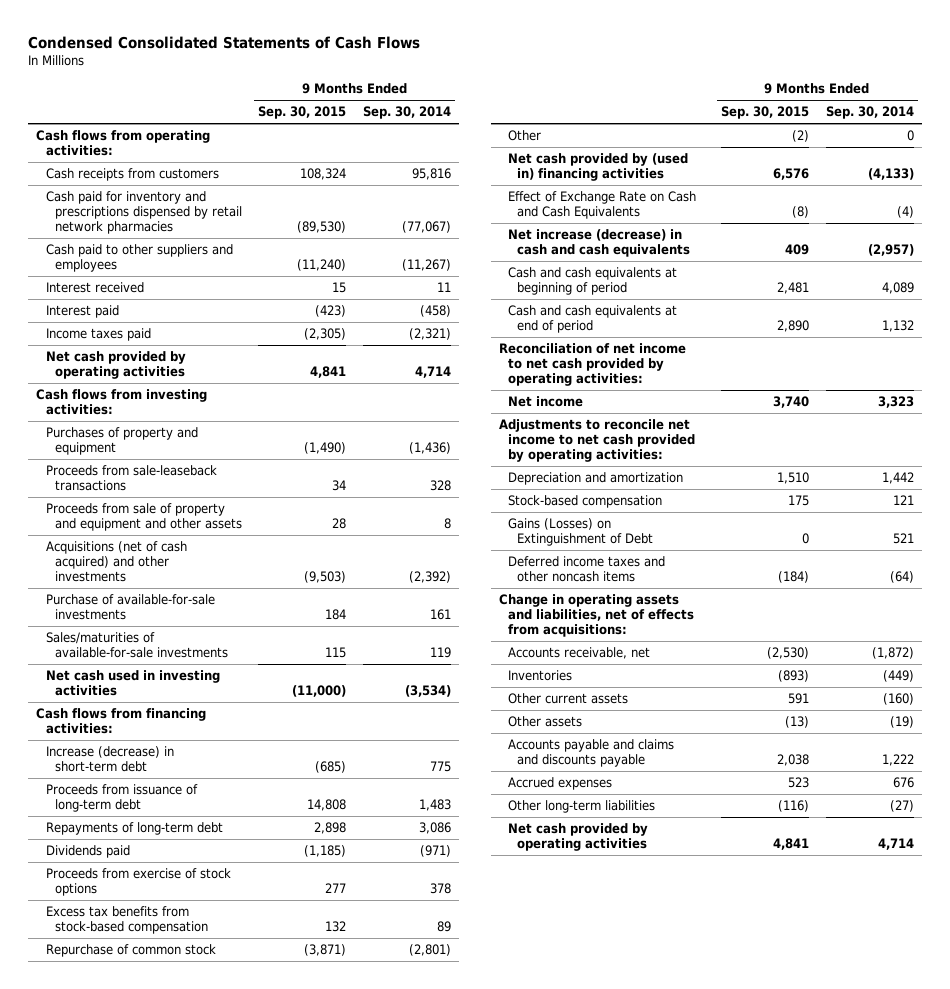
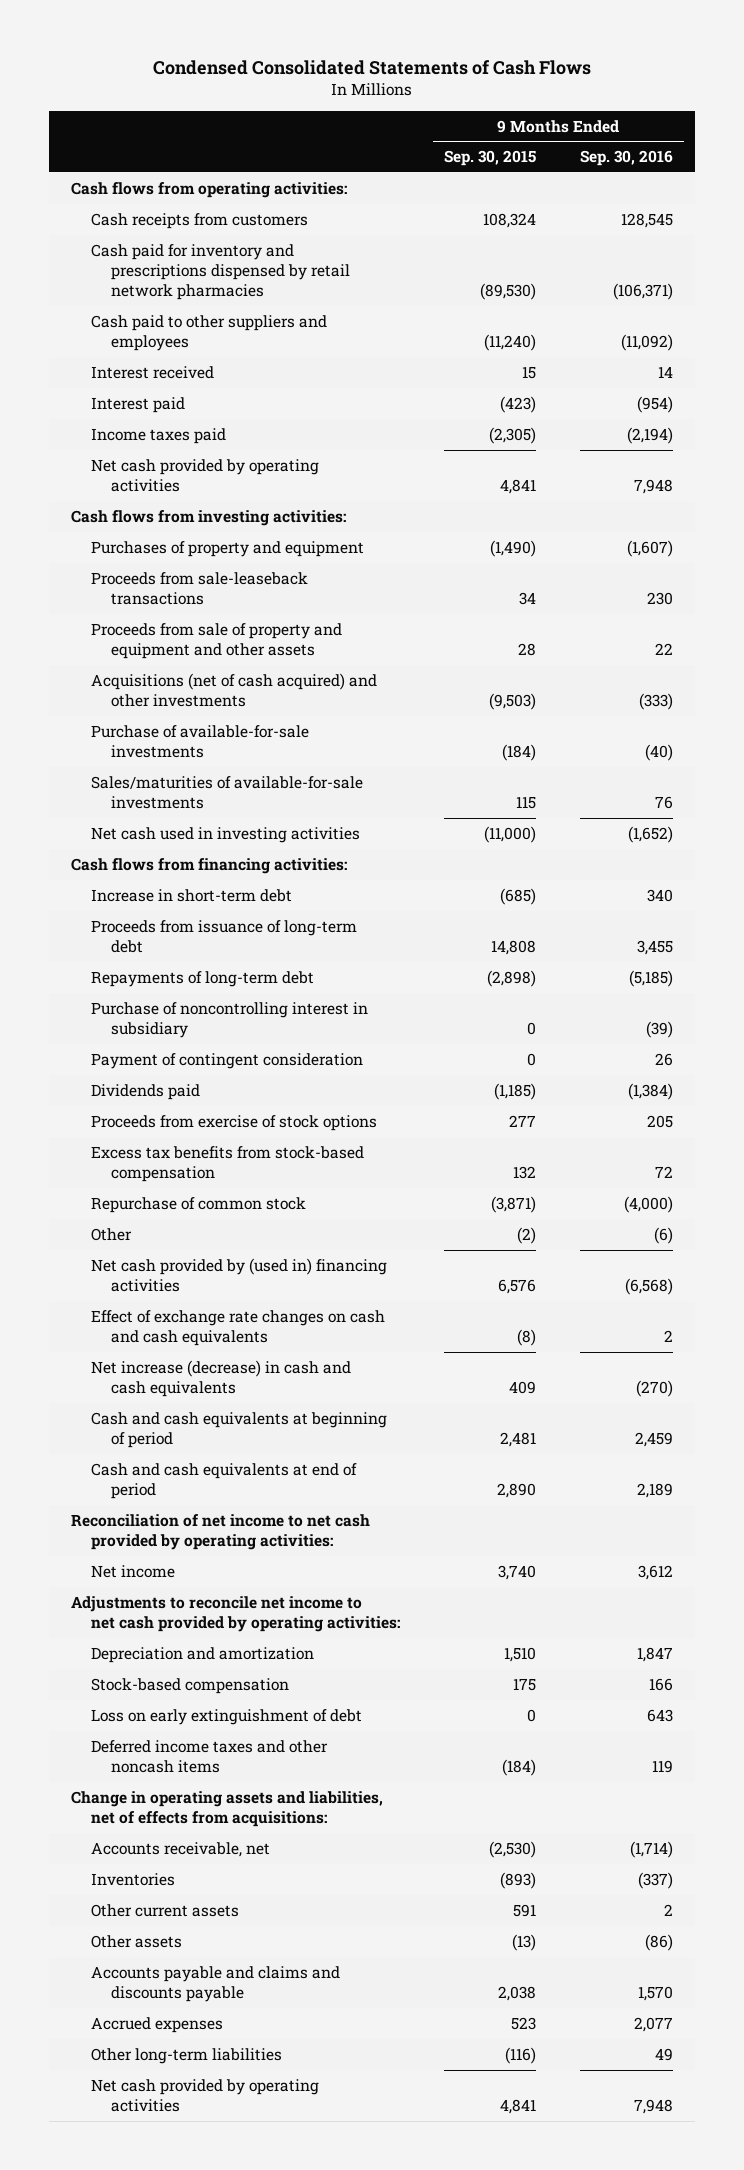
[362,106,451,120] Sep. 30, 2014 -> none
none -> [579,150,673,167] Sep. 30, 2016
[325,608,347,620] 184 -> [501,744,536,762] (184)
[45,746,174,772] Increase (decrease) in short-term debt -> [90,888,292,902] Increase in short-term debt
[314,822,347,835] 2,898 -> [486,969,536,987] (2,898)
none -> [90,1001,368,1039] Purchase of noncontrolling interest in subsidiary
none -> [90,1052,363,1069] Payment of contingent consideration
[508,191,697,219] Effect of Exchange Rate on Cash and Cash Equivalents -> [90,1309,385,1347] Effect of exchange rate changes on cash and cash equivalents
[508,518,654,546] Gains (Losses) on Extinguishment of Debt -> [90,1708,362,1725] Loss on early extinguishment of debt

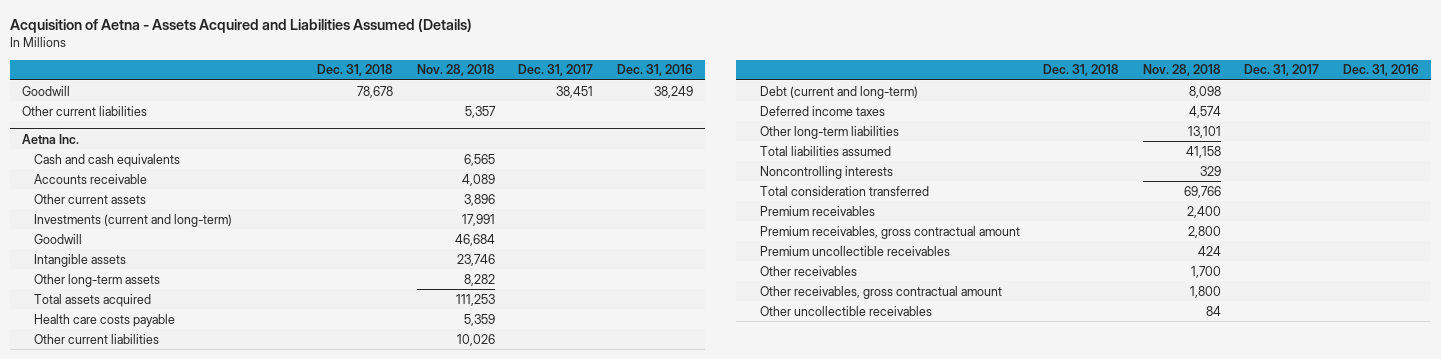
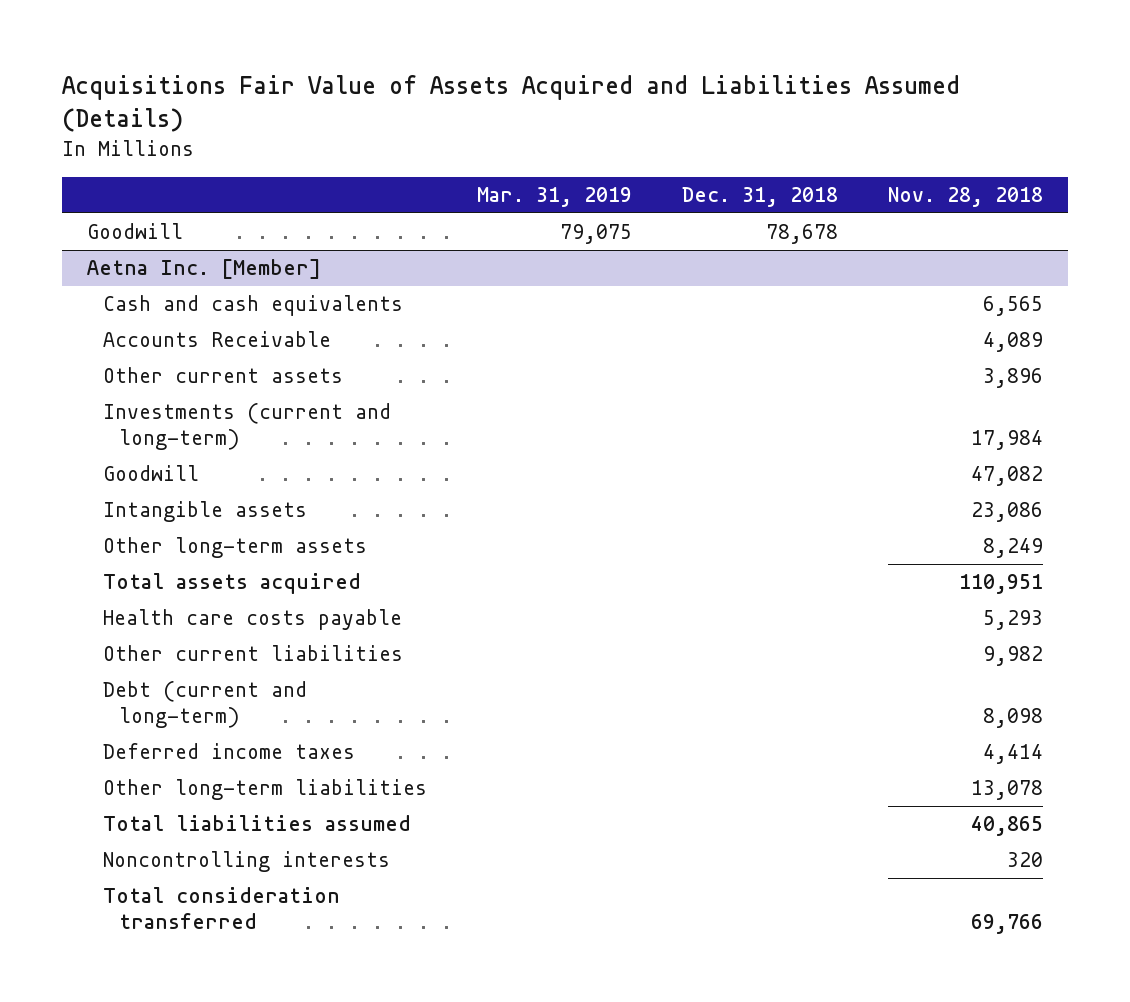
[10,17,473,33] Acquisition of Aetna - Assets Acquired and Liabilities Assumed (Details) -> [61,75,960,133] Acquisitions Fair Value of Assets Acquired and Liabilities Assumed (Details)
[518,64,594,77] Dec. 31, 2017 -> none
[616,64,693,77] Dec. 31, 2016 -> none
none -> [476,186,632,207] Mar. 31, 2019
[21,105,147,116] Other current liabilities -> none
[21,133,79,144] Aetna Inc. -> [86,259,321,280] Aetna Inc. [Member]
[33,173,147,184] Accounts receivable -> [102,331,331,348] Accounts Receivable
[461,213,495,226] 17,991 -> [970,430,1043,451] 17,984
[454,233,495,246] 46,684 -> [970,466,1043,487] 47,082
[456,253,495,266] 23,746 -> [970,502,1043,523] 23,086
[463,273,495,286] 8,282 -> [982,538,1043,559] 8,249
[455,293,495,306] 111,253 -> [958,574,1043,595] 110,951
[463,313,495,326] 5,359 -> [982,610,1043,631] 5,293
[456,333,495,346] 10,026 -> [982,646,1043,667] 9,982
[1188,105,1221,118] 4,574 -> [982,744,1043,765] 4,414
[1187,125,1221,138] 13,101 -> [970,780,1043,801] 13,078
[1185,145,1221,158] 41,158 -> [970,816,1043,837] 40,865
[1199,165,1221,176] 329 -> [1006,852,1043,868] 320
[759,205,875,216] Premium receivables -> none
[759,225,1020,239] Premium receivables, gross contractual amount -> none
[759,245,950,256] Premium uncollectible receivables -> none
[759,265,857,276] Other receivables -> none
[759,285,1002,299] Other receivables, gross contractual amount -> none
[759,305,932,316] Other uncollectible receivables -> none

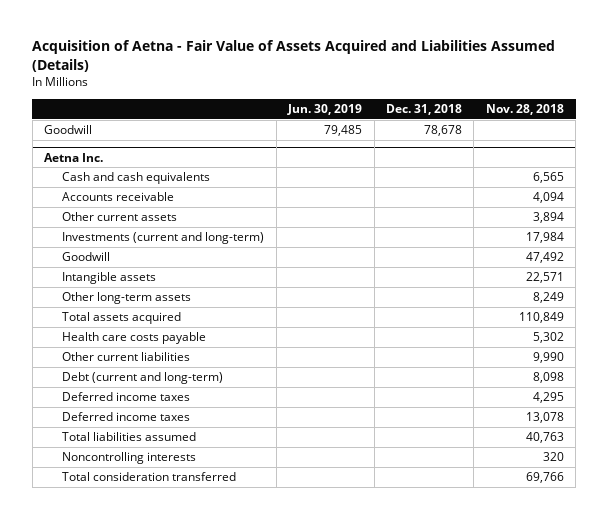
[61,75,960,133] Acquisitions Fair Value of Assets Acquired and Liabilities Assumed (Details) -> [32,40,556,73] Acquisition of Aetna - Fair Value of Assets Acquired and Liabilities Assumed (Details)
[476,186,632,207] Mar. 31, 2019 -> none
none -> [287,104,363,116] Jun. 30, 2019
[86,259,321,280] Aetna Inc. [Member] -> [44,152,104,162] Aetna Inc.
[102,331,331,348] Accounts Receivable -> [62,192,175,202] Accounts receivable
[982,332,1043,353] 4,089 -> [532,192,564,204] 4,094
[982,368,1043,389] 3,896 -> [532,212,564,224] 3,894
[970,466,1043,487] 47,082 -> [525,252,564,264] 47,492
[970,502,1043,523] 23,086 -> [525,272,564,284] 22,571
[958,574,1043,595] 110,951 -> [518,312,564,324] 110,849
[982,610,1043,631] 5,293 -> [532,332,564,344] 5,302
[982,646,1043,667] 9,982 -> [532,352,564,364] 9,990
[982,744,1043,765] 4,414 -> [532,392,564,404] 4,295
[102,779,427,801] Other long-term liabilities -> [62,412,191,422] Deferred income taxes
[970,816,1043,837] 40,865 -> [525,432,564,444] 40,763

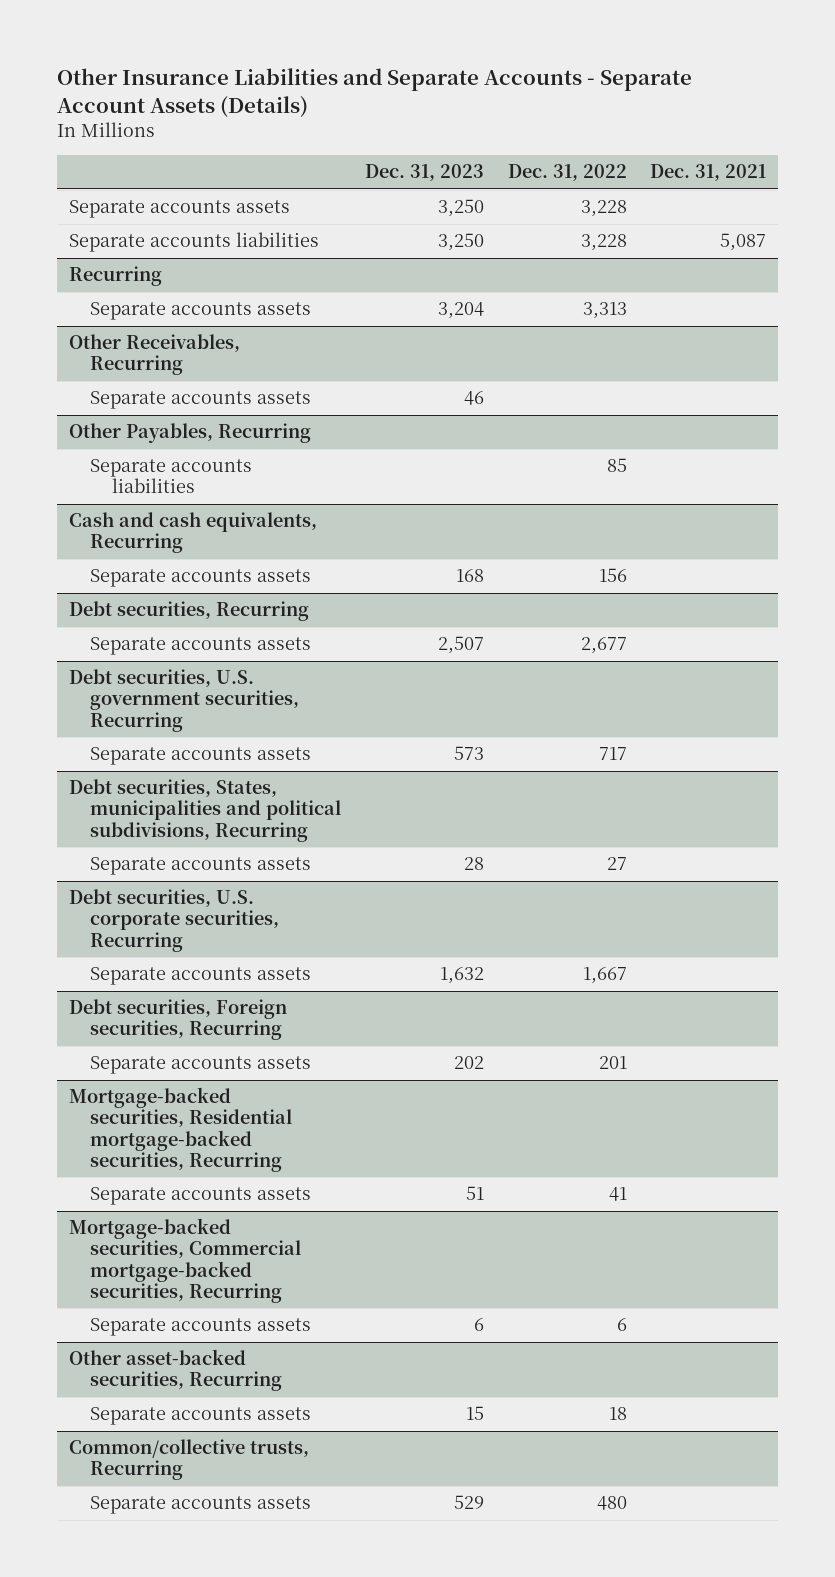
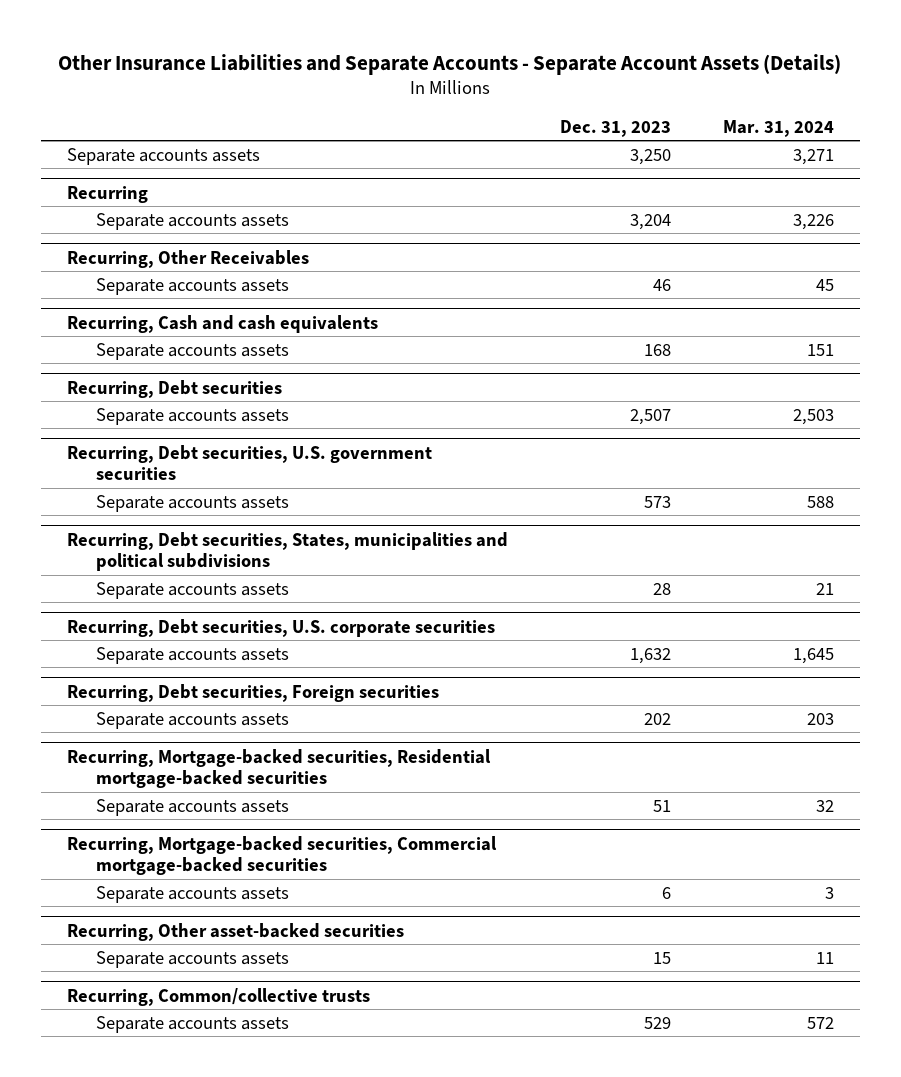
[507,164,627,182] Dec. 31, 2022 -> none
[650,164,767,182] Dec. 31, 2021 -> none
none -> [722,119,834,137] Mar. 31, 2024
[68,232,319,253] Separate accounts liabilities -> none
[68,334,240,376] Other Receivables, Recurring -> [66,249,309,268] Recurring, Other Receivables
[68,423,311,444] Other Payables, Recurring -> none
[90,459,253,494] Separate accounts liabilities -> none
[68,512,317,554] Cash and cash equivalents, Recurring -> [66,314,378,333] Recurring, Cash and cash equivalents
[68,601,309,622] Debt securities, Recurring -> [66,379,282,398] Recurring, Debt securities
[68,669,300,732] Debt securities, U.S. government securities, Recurring -> [66,444,432,481] Recurring, Debt securities, U.S. government securities
[68,779,342,842] Debt securities, States, municipalities and political subdivisions, Recurring -> [66,531,508,572] Recurring, Debt securities, States, municipalities and political subdivisions
[68,889,280,952] Debt securities, U.S. corporate securities, Recurring -> [66,618,495,637] Recurring, Debt securities, U.S. corporate securities
[68,999,287,1041] Debt securities, Foreign securities, Recurring -> [66,683,439,702] Recurring, Debt securities, Foreign securities
[68,1087,293,1172] Mortgage-backed securities, Residential mortgage-backed securities, Recurring -> [66,748,491,789] Recurring, Mortgage-backed securities, Residential mortgage-backed securities
[68,1218,302,1303] Mortgage-backed securities, Commercial mortgage-backed securities, Recurring -> [66,835,497,876] Recurring, Mortgage-backed securities, Commercial mortgage-backed securities
[68,1349,283,1392] Other asset-backed securities, Recurring -> [66,922,404,941] Recurring, Other asset-backed securities
[68,1439,309,1481] Common/collective trusts, Recurring -> [66,987,370,1006] Recurring, Common/collective trusts

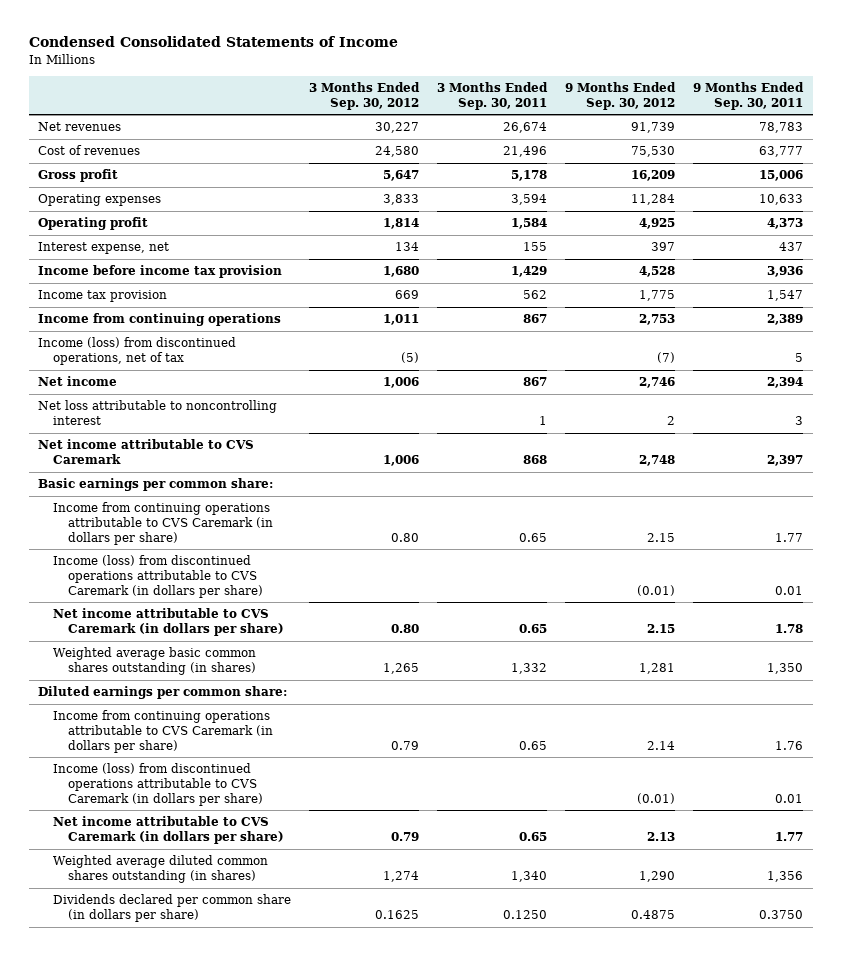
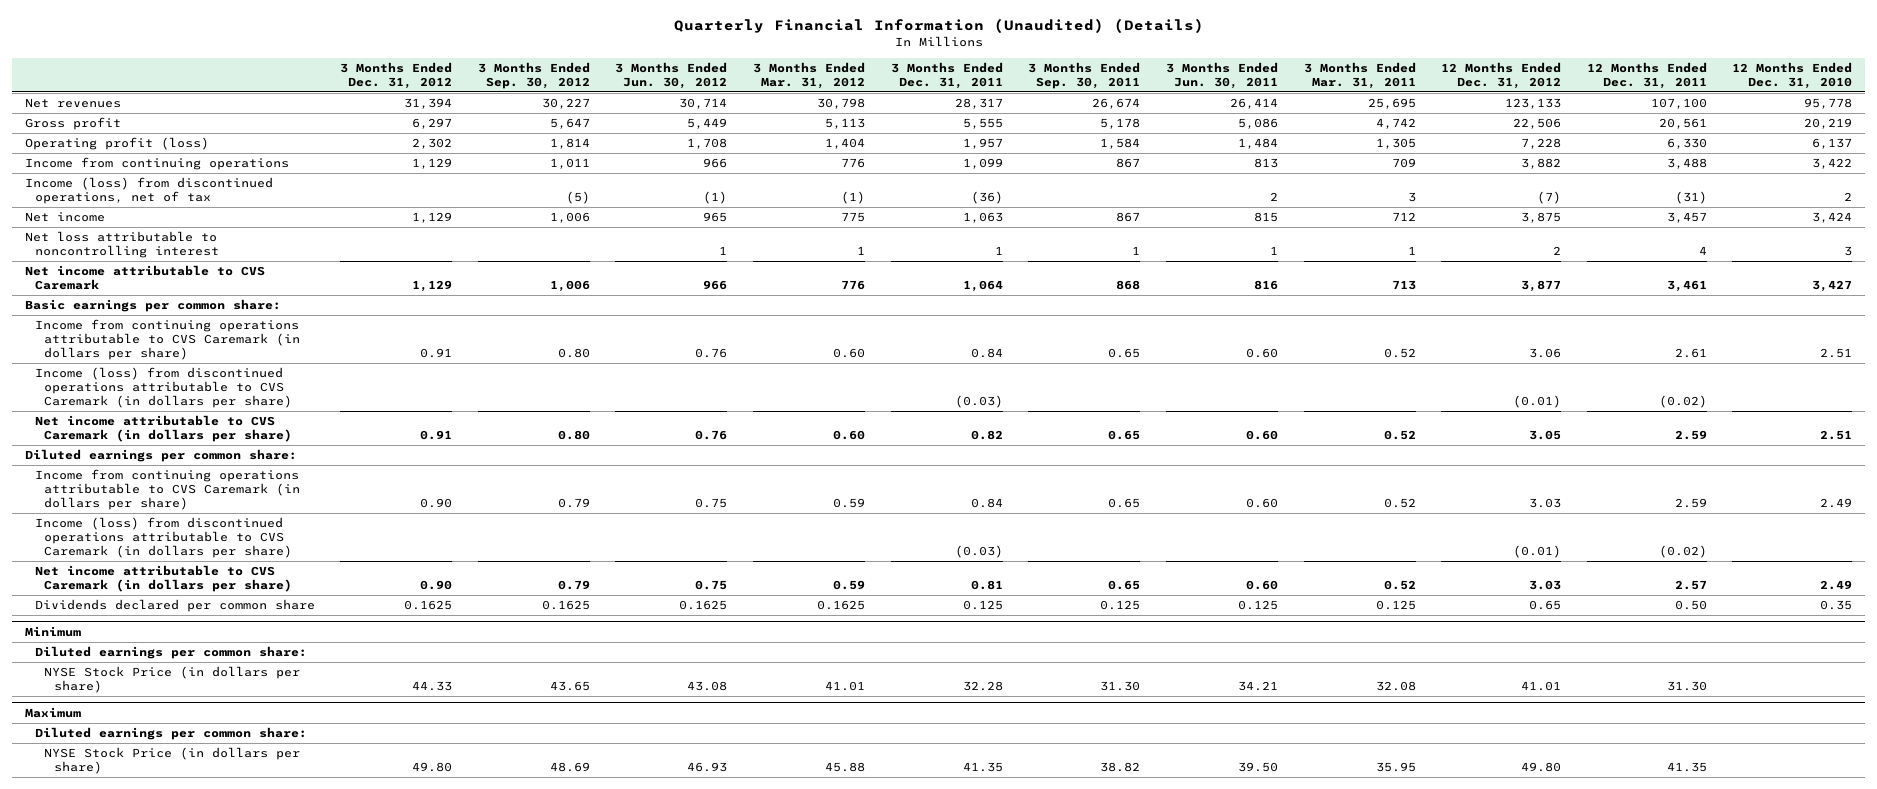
[28,36,398,48] Condensed Consolidated Statements of Income -> [673,18,1204,34] Quarterly Financial Information (Unaudited) (Details)
[565,82,677,110] 9 Months Ended Sep. 30, 2012 -> none
[693,82,805,110] 9 Months Ended Sep. 30, 2011 -> none
none -> [340,61,453,89] 3 Months Ended Dec. 31, 2012
none -> [615,61,728,89] 3 Months Ended Jun. 30, 2012
none -> [753,61,866,89] 3 Months Ended Mar. 31, 2012
none -> [890,61,1003,89] 3 Months Ended Dec. 31, 2011
none -> [1165,61,1278,89] 3 Months Ended Jun. 30, 2011
none -> [1303,61,1416,89] 3 Months Ended Mar. 31, 2011
none -> [1441,61,1562,89] 12 Months Ended Dec. 31, 2012
none -> [1586,61,1707,89] 12 Months Ended Dec. 31, 2011
none -> [1732,61,1853,89] 12 Months Ended Dec. 31, 2010
[37,145,140,156] Cost of revenues -> none
[37,194,161,207] Operating expenses -> none
[37,242,169,255] Interest expense, net -> none
[37,265,282,279] Income before income tax provision -> none
[37,290,167,303] Income tax provision -> none
[37,217,148,231] Operating profit -> [25,136,210,150] Operating profit (loss)
[52,647,257,676] Weighted average basic common shares outstanding (in shares) -> none
[52,855,268,884] Weighted average diluted common shares outstanding (in shares) -> none
[52,894,291,923] Dividends declared per common share (in dollars per share) -> [34,598,315,612] Dividends declared per common share
[503,910,548,920] 0.1250 -> [1100,599,1141,610] 0.125
none -> [25,625,82,637] Minimum
none -> [34,645,307,659] Diluted earnings per common share:
none -> [44,665,301,693] NYSE Stock Price (in dollars per share)
none -> [25,706,82,718] Maximum
none -> [34,726,307,740] Diluted earnings per common share:
none -> [44,746,301,774] NYSE Stock Price (in dollars per share)

